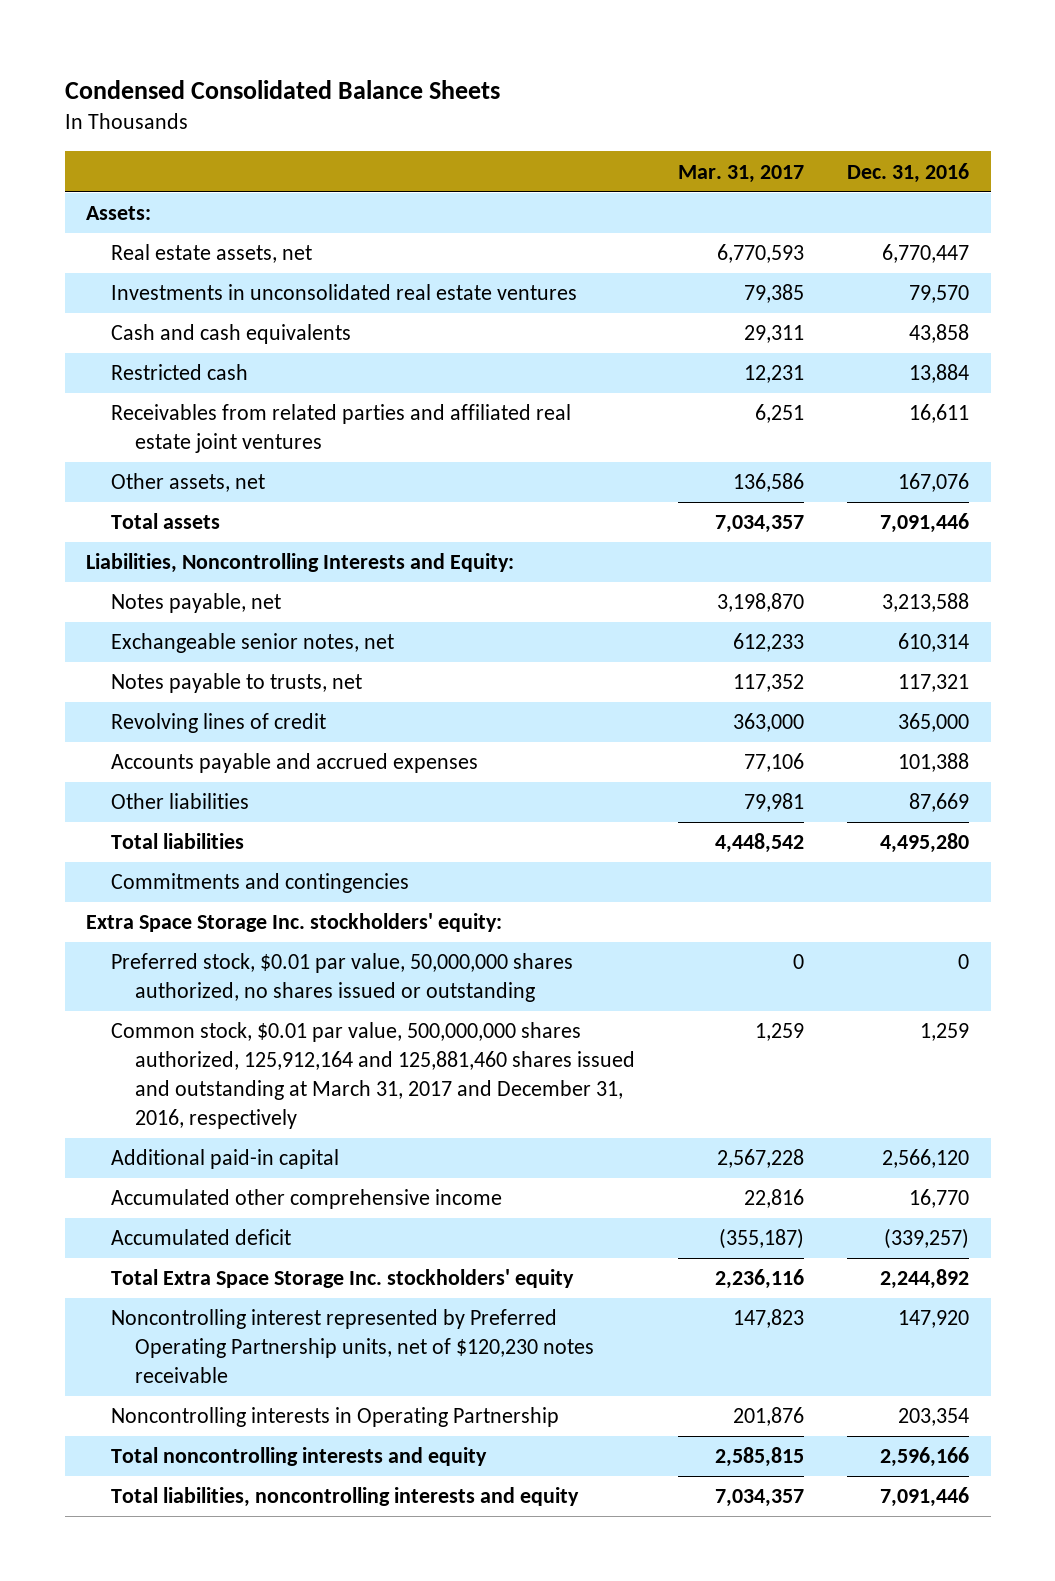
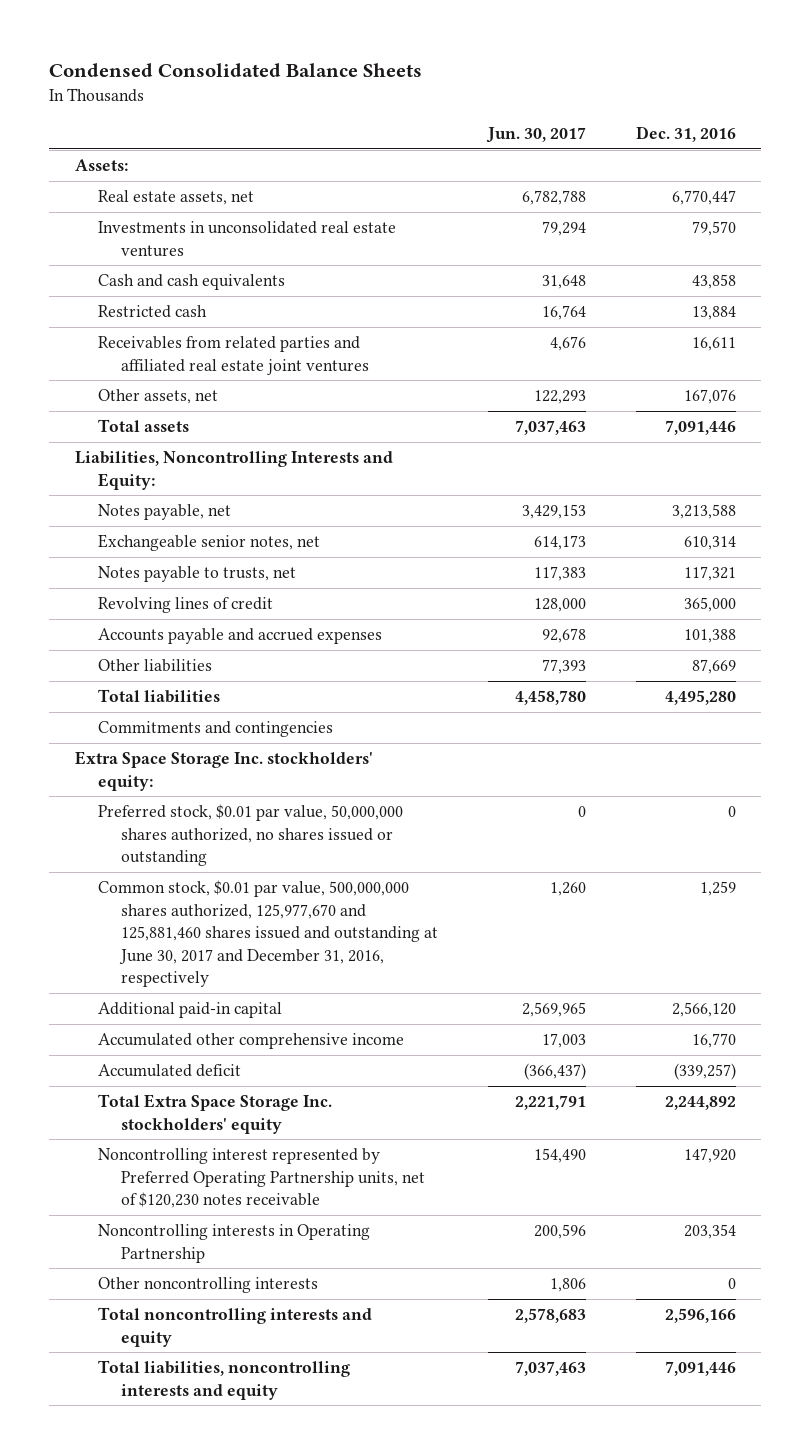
[678,164,805,183] Mar. 31, 2017 -> none
none -> [485,127,586,144] Jun. 30, 2017
[110,1022,636,1129] Common stock, $0.01 par value, 500,000,000 shares authorized, 125,912,164 and 125,881,460 shares issued and outstanding at March 31, 2017 and December 31, 2016, respectively -> [97,880,438,987] Common stock, $0.01 par value, 500,000,000 shares authorized, 125,977,670 and 125,881,460 shares issued and outstanding at June 30, 2017 and December 31, 2016, respectively
none -> [97,1277,318,1294] Other noncontrolling interests

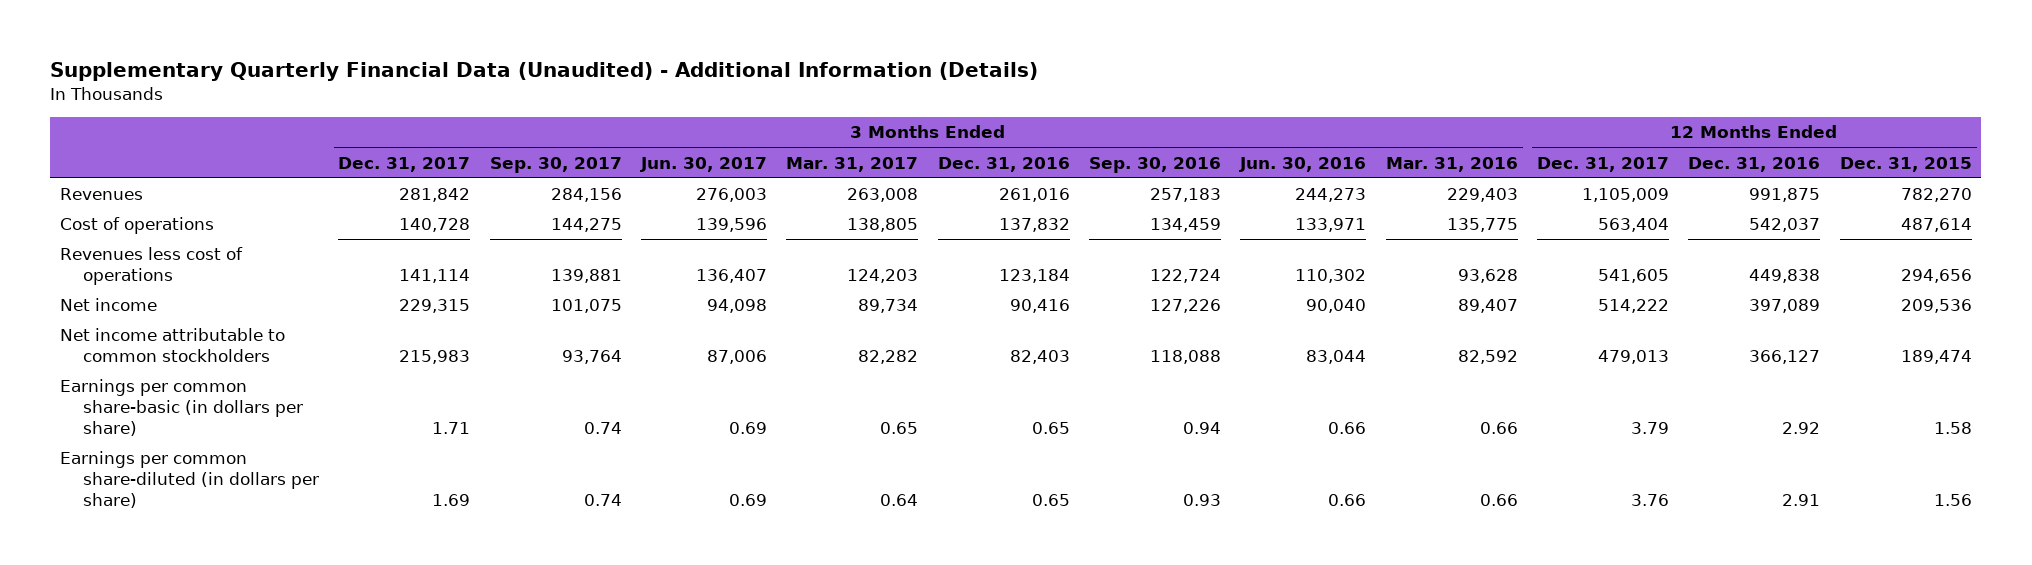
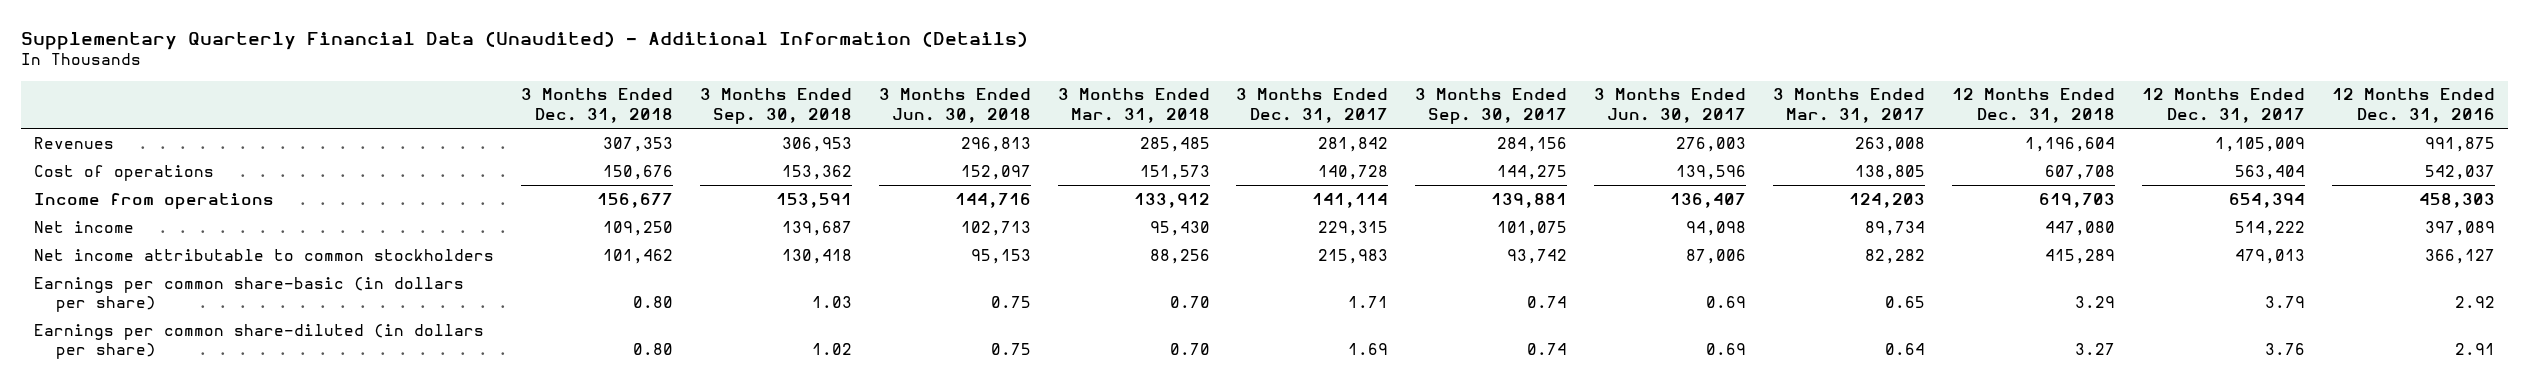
[937,156,1070,172] Dec. 31, 2016 -> none
[1089,156,1222,173] Sep. 30, 2016 -> none
[1239,156,1367,172] Jun. 30, 2016 -> none
[1385,156,1518,172] Mar. 31, 2016 -> none
[1839,156,1972,172] Dec. 31, 2015 -> none
none -> [521,88,674,124] 3 Months Ended Dec. 31, 2018
none -> [699,88,852,125] 3 Months Ended Sep. 30, 2018
none -> [878,88,1031,124] 3 Months Ended Jun. 30, 2018
none -> [1057,88,1210,124] 3 Months Ended Mar. 31, 2018
none -> [1951,88,2115,124] 12 Months Ended Dec. 31, 2018
[59,247,243,286] Revenues less cost of operations -> none
none -> [34,192,275,209] Income from operations
[561,350,622,365] 93,764 -> [1507,248,1568,264] 93,742

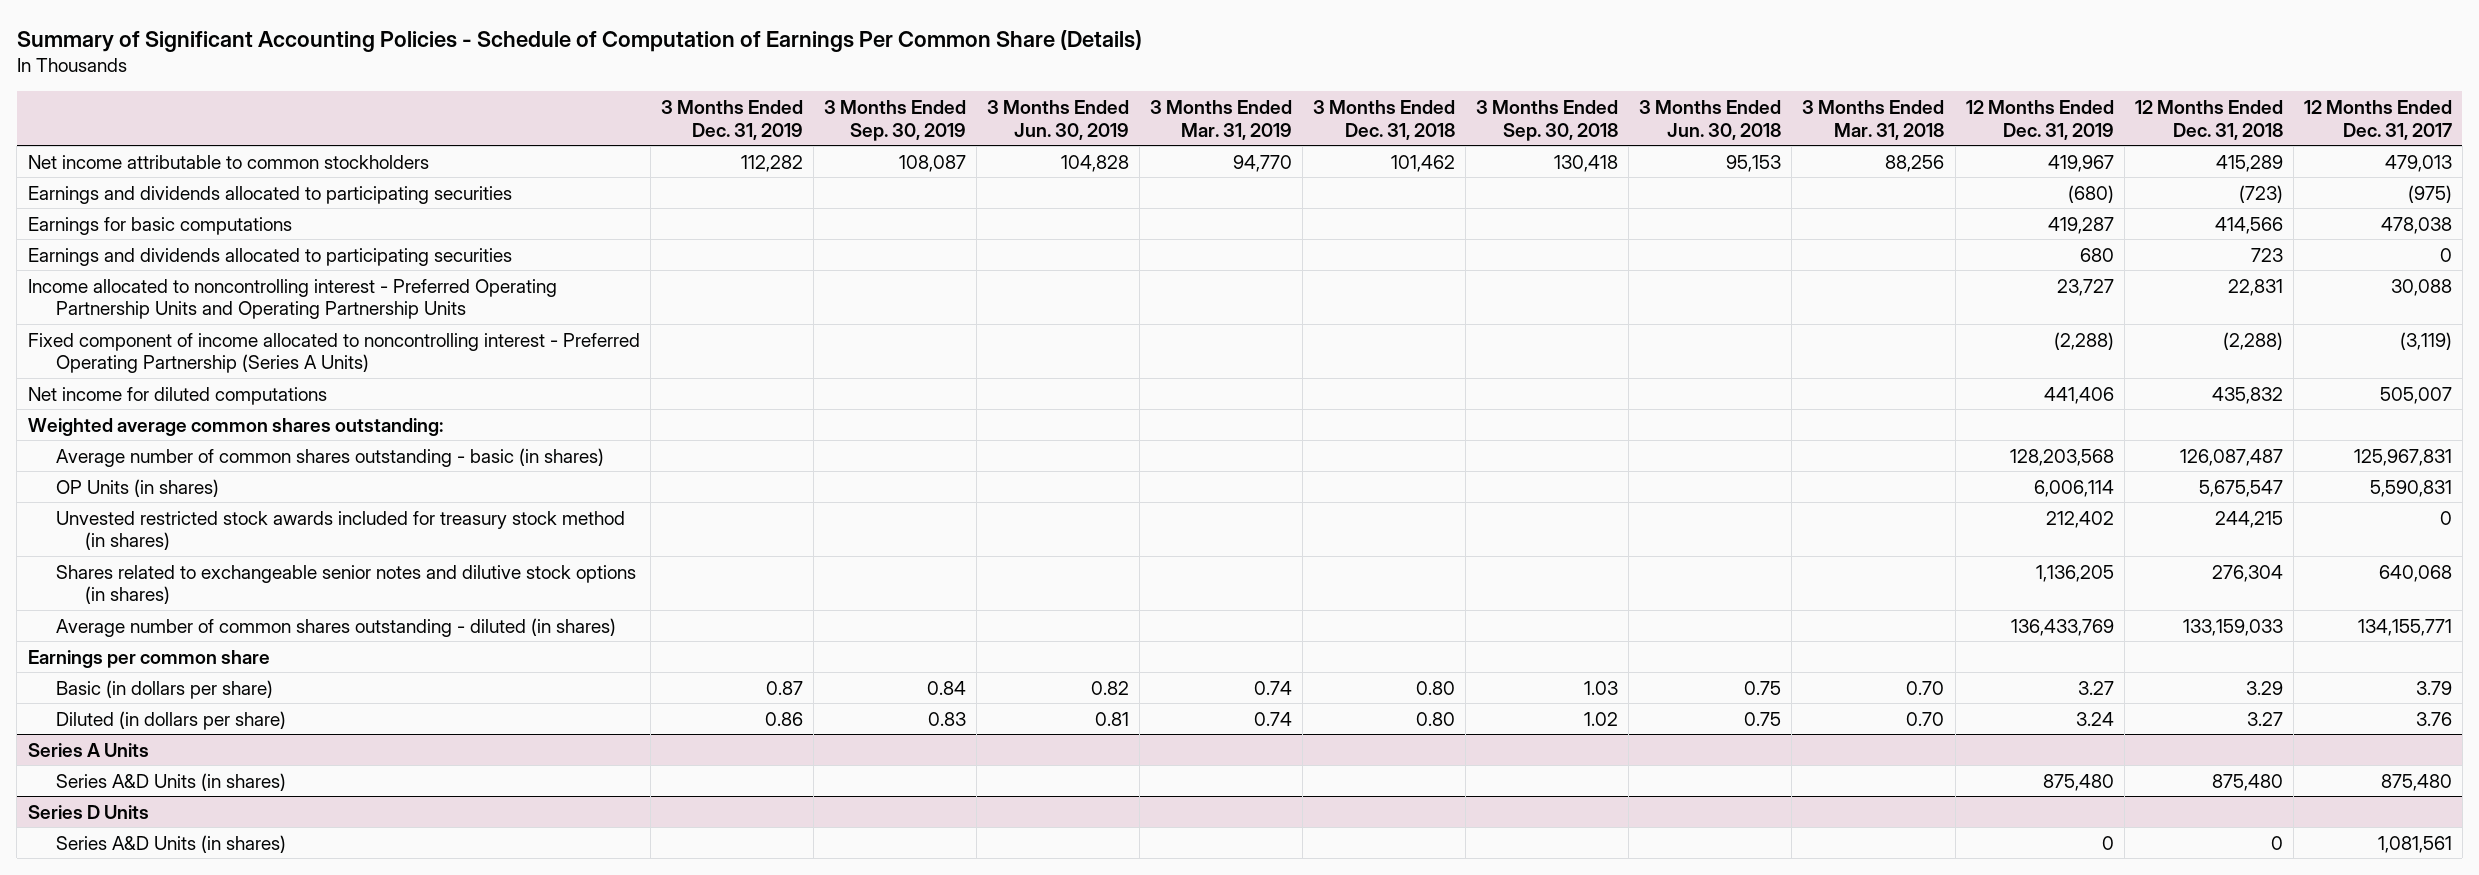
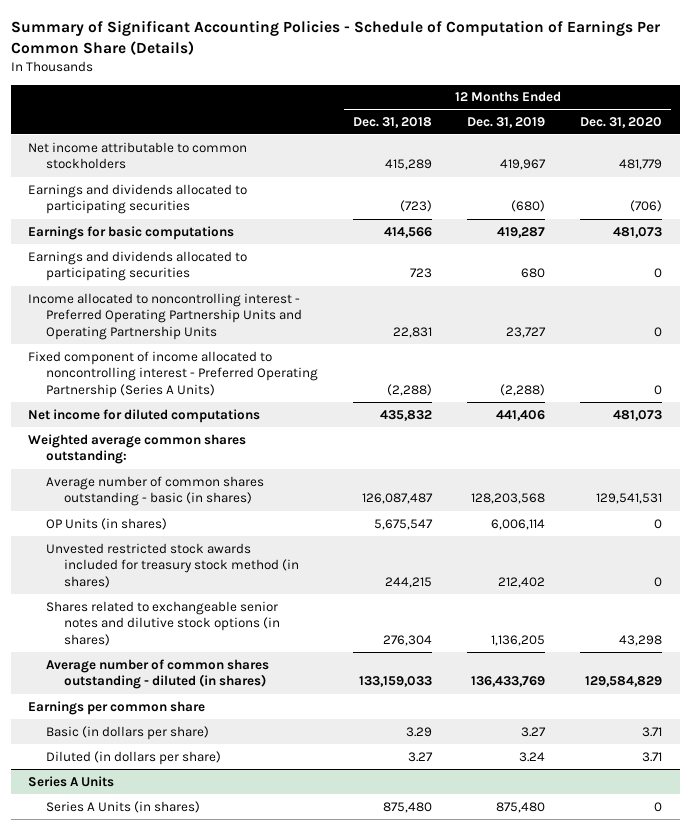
[660,100,803,140] 3 Months Ended Dec. 31, 2019 -> none
[823,100,966,141] 3 Months Ended Sep. 30, 2019 -> none
[986,100,1129,140] 3 Months Ended Jun. 30, 2019 -> none
[1149,100,1292,140] 3 Months Ended Mar. 31, 2019 -> none
[1313,100,1456,140] 3 Months Ended Dec. 31, 2018 -> none
[1476,100,1619,141] 3 Months Ended Sep. 30, 2018 -> none
[1639,100,1782,140] 3 Months Ended Jun. 30, 2018 -> none
[1802,100,1945,140] 3 Months Ended Mar. 31, 2018 -> none
[2303,100,2452,140] 12 Months Ended Dec. 31, 2017 -> none
none -> [580,116,663,128] Dec. 31, 2020
[27,804,149,819] Series D Units -> none
[56,834,287,853] Series A&D Units (in shares) -> none
[56,772,287,791] Series A&D Units (in shares) -> [46,800,201,813] Series A Units (in shares)

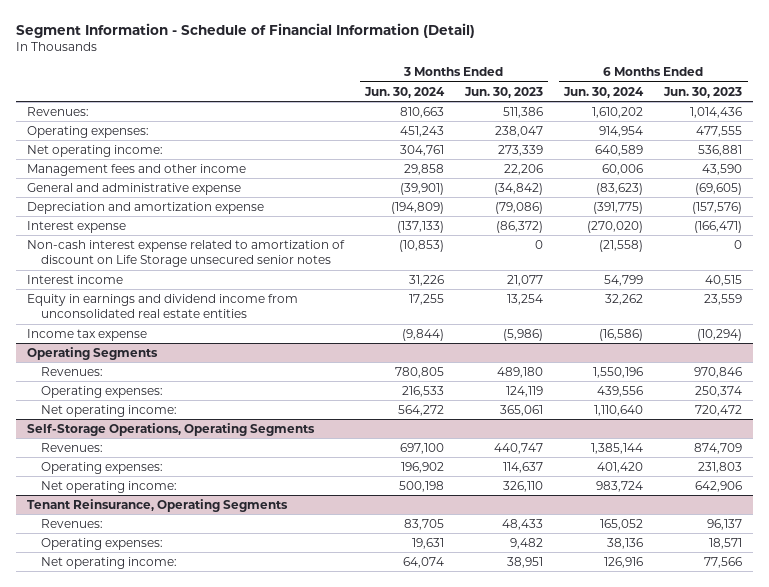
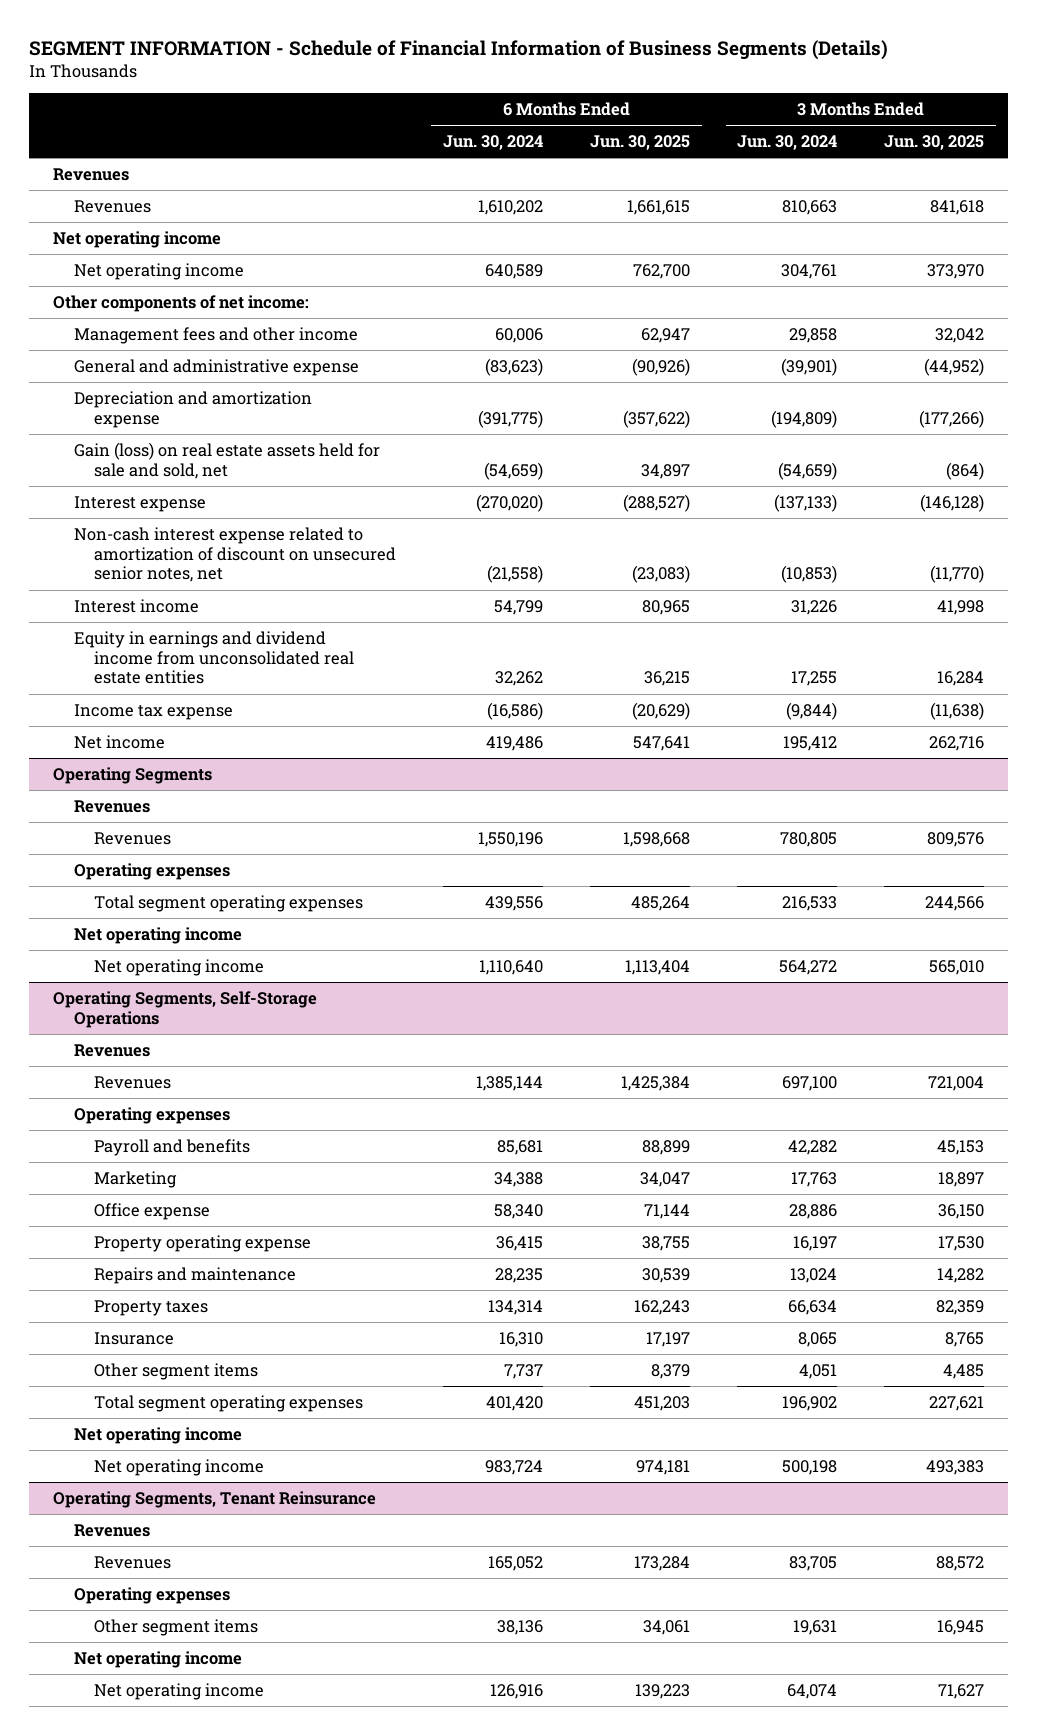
[16,22,476,38] Segment Information - Schedule of Financial Information (Detail) -> [29,39,889,60] SEGMENT INFORMATION - Schedule of Financial Information of Business Segments (Details)
[464,86,544,98] Jun. 30, 2023 -> none
[663,86,743,98] Jun. 30, 2023 -> none
none -> [590,135,691,151] Jun. 30, 2025
none -> [884,135,985,151] Jun. 30, 2025
[26,125,149,138] Operating expenses: -> none
none -> [52,167,129,181] Revenues
[26,106,89,116] Revenues: -> [73,199,151,213] Revenues
none -> [52,230,221,248] Net operating income
[26,144,163,157] Net operating income: -> [73,262,244,280] Net operating income
none -> [52,294,309,312] Other components of net income:
none -> [73,441,380,479] Gain (loss) on real estate assets held for sale and sold, net
[26,239,345,268] Non-cash interest expense related to amortization of discount on Life Storage unsecured senior notes -> [73,526,397,583] Non-cash interest expense related to amortization of discount on unsecured senior notes, net
none -> [73,734,165,749] Net income
none -> [73,799,150,813] Revenues
[40,366,103,376] Revenues: -> [94,831,172,845] Revenues
none -> [73,862,230,880] Operating expenses
[40,385,163,398] Operating expenses: -> [94,894,364,912] Total segment operating expenses
none -> [73,926,242,944] Net operating income
[40,404,177,417] Net operating income: -> [94,958,265,976] Net operating income
[26,422,315,436] Self-Storage Operations, Operating Segments -> [52,990,317,1028] Operating Segments, Self-Storage Operations
none -> [73,1043,150,1057] Revenues
[40,442,103,452] Revenues: -> [94,1075,172,1089] Revenues
none -> [73,1106,230,1124] Operating expenses
none -> [94,1138,251,1156] Payroll and benefits
none -> [94,1170,178,1188] Marketing
none -> [94,1202,211,1220] Office expense
none -> [94,1234,312,1252] Property operating expense
none -> [94,1266,297,1284] Repairs and maintenance
none -> [94,1299,209,1316] Property taxes
none -> [94,1331,175,1345] Insurance
none -> [94,1362,259,1380] Other segment items
[40,461,163,474] Operating expenses: -> [94,1394,364,1412] Total segment operating expenses
none -> [73,1426,242,1444] Net operating income
[40,480,177,493] Net operating income: -> [94,1458,265,1476] Net operating income
[26,498,288,512] Tenant Reinsurance, Operating Segments -> [52,1490,376,1508] Operating Segments, Tenant Reinsurance
none -> [73,1523,150,1537] Revenues
[40,518,103,528] Revenues: -> [94,1555,172,1569] Revenues
none -> [73,1586,230,1604] Operating expenses
[40,537,163,550] Operating expenses: -> [94,1618,259,1636] Other segment items
none -> [73,1650,242,1668] Net operating income
[40,556,177,569] Net operating income: -> [94,1682,265,1700] Net operating income

